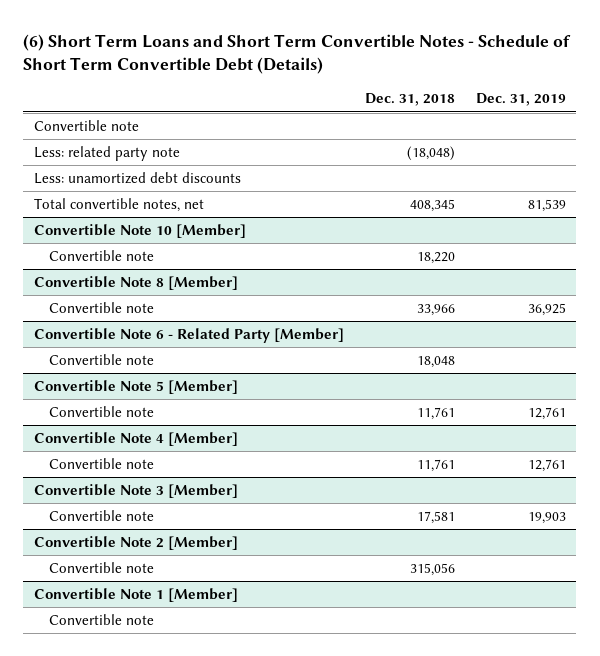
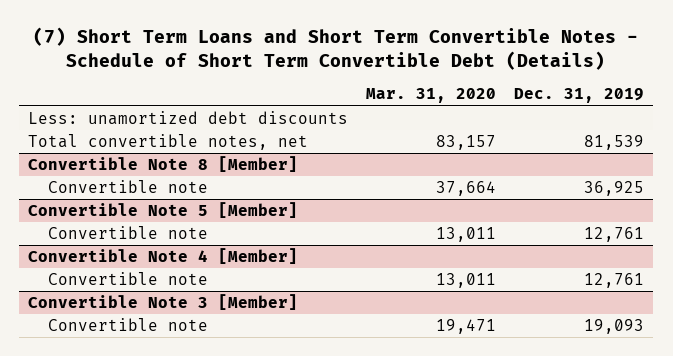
[23,33,572,75] (6) Short Term Loans and Short Term Convertible Notes - Schedule of Short Term Convertible Debt (Details) -> [33,27,639,71] (7) Short Term Loans and Short Term Convertible Notes - Schedule of Short Term Convertible Debt (Details)
[364,93,455,107] Dec. 31, 2018 -> none
none -> [366,88,497,104] Mar. 31, 2020
[33,120,139,132] Convertible note -> none
[33,146,180,162] Less: related party note -> none
[33,224,246,239] Convertible Note 10 [Member] -> none
[49,250,155,262] Convertible note -> none
[33,328,344,344] Convertible Note 6 - Related Party [Member] -> none
[49,354,155,366] Convertible note -> none
[33,536,238,551] Convertible Note 2 [Member] -> none
[49,562,155,574] Convertible note -> none
[33,588,238,603] Convertible Note 1 [Member] -> none
[49,614,155,626] Convertible note -> none
[527,512,566,525] 19,903 -> [584,319,645,335] 19,093

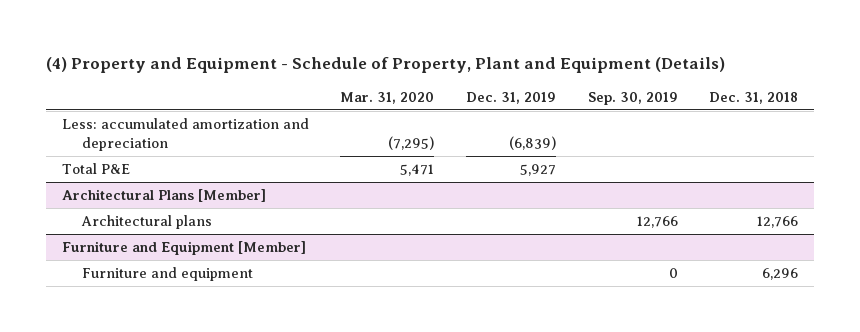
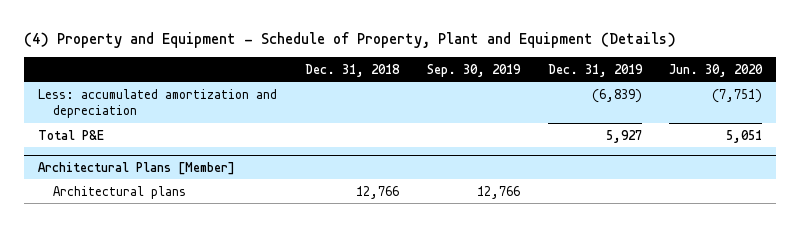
[340,91,435,104] Mar. 31, 2020 -> none
none -> [669,63,764,77] Jun. 30, 2020
[61,241,306,256] Furniture and Equipment [Member] -> none
[82,267,254,282] Furniture and equipment -> none

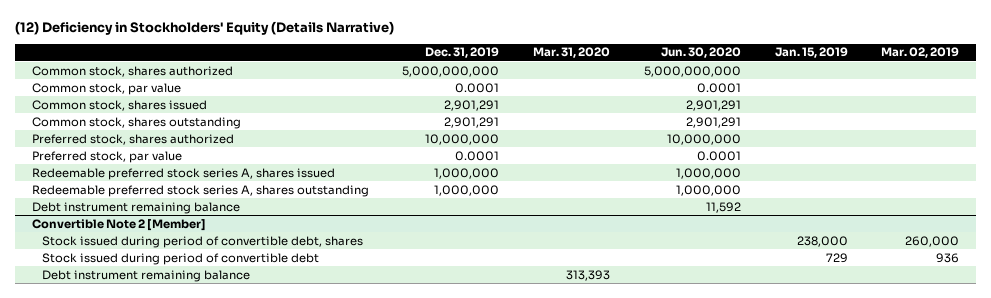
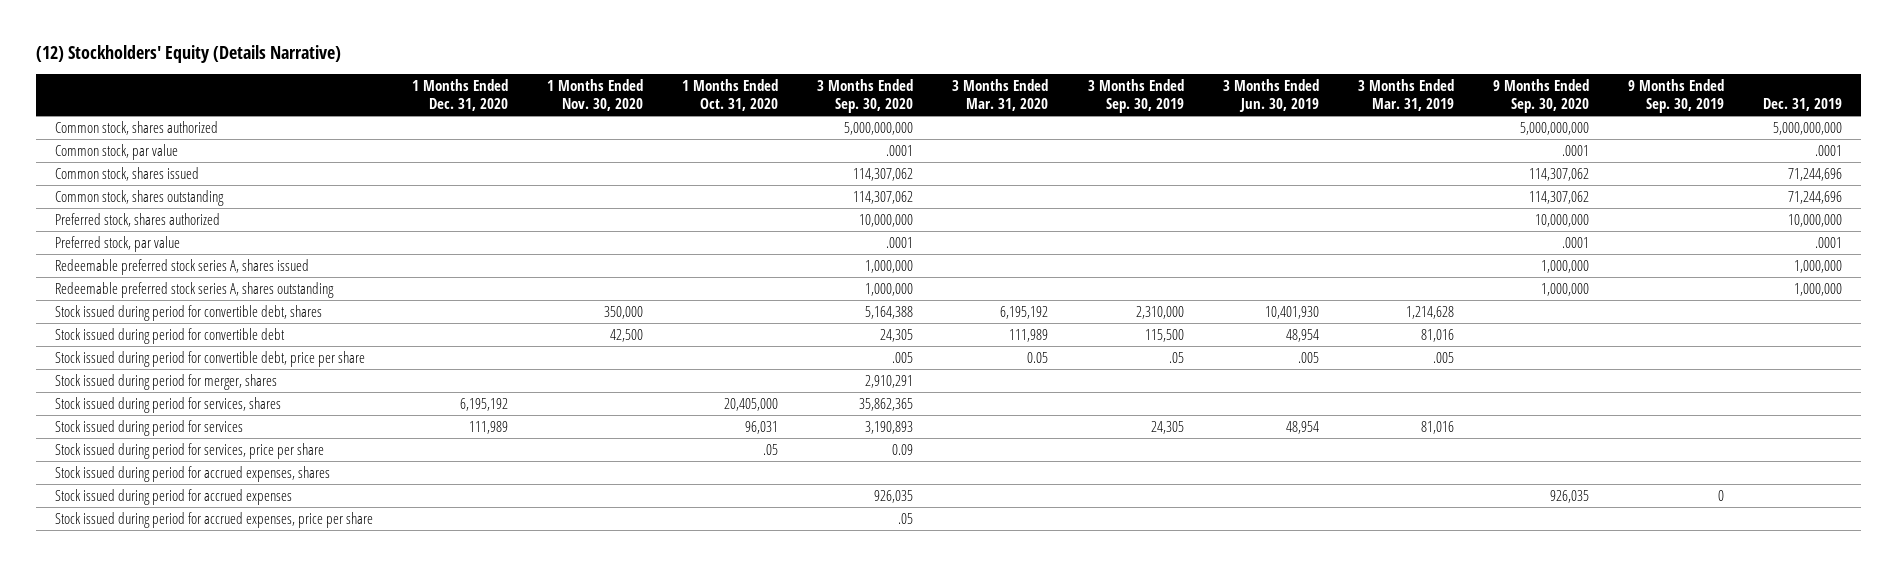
[14,21,394,36] (12) Deficiency in Stockholders' Equity (Details Narrative) -> [35,45,341,64] (12) Stockholders' Equity (Details Narrative)
[533,47,611,59] Mar. 31, 2020 -> none
[660,47,741,59] Jun. 30, 2020 -> none
[774,47,848,59] Jan. 15, 2019 -> none
[881,47,960,59] Mar. 02, 2019 -> none
none -> [412,79,509,112] 1 Months Ended Dec. 31, 2020
none -> [547,79,644,112] 1 Months Ended Nov. 30, 2020
none -> [682,79,779,112] 1 Months Ended Oct. 31, 2020
none -> [817,79,914,114] 3 Months Ended Sep. 30, 2020
none -> [952,79,1049,112] 3 Months Ended Mar. 31, 2020
none -> [1087,79,1184,114] 3 Months Ended Sep. 30, 2019
none -> [1222,79,1319,113] 3 Months Ended Jun. 30, 2019
none -> [1357,79,1454,112] 3 Months Ended Mar. 31, 2019
none -> [1492,79,1589,114] 9 Months Ended Sep. 30, 2020
none -> [1627,79,1724,114] 9 Months Ended Sep. 30, 2019
[455,82,500,93] 0.0001 -> [1814,145,1842,157] .0001
[444,99,500,111] 2,901,291 -> [1787,168,1842,182] 71,244,696
[444,116,500,128] 2,901,291 -> [1787,191,1842,205] 71,244,696
[455,150,500,161] 0.0001 -> [1814,237,1842,249] .0001
[31,201,240,214] Debt instrument remaining balance -> none
[31,218,206,231] Convertible Note 2 [Member] -> none
[41,235,363,248] Stock issued during period of convertible debt, shares -> none
[41,252,319,265] Stock issued during period of convertible debt -> none
[41,269,250,282] Debt instrument remaining balance -> none
none -> [55,305,323,322] Stock issued during period for convertible debt, shares
none -> [55,328,286,345] Stock issued during period for convertible debt
none -> [55,351,366,368] Stock issued during period for convertible debt, price per share
none -> [55,374,278,391] Stock issued during period for merger, shares
none -> [55,397,282,414] Stock issued during period for services, shares
none -> [55,420,244,437] Stock issued during period for services
none -> [55,443,325,460] Stock issued during period for services, price per share
none -> [55,466,331,483] Stock issued during period for accrued expenses, shares
none -> [55,489,293,506] Stock issued during period for accrued expenses
none -> [55,512,374,529] Stock issued during period for accrued expenses, price per share

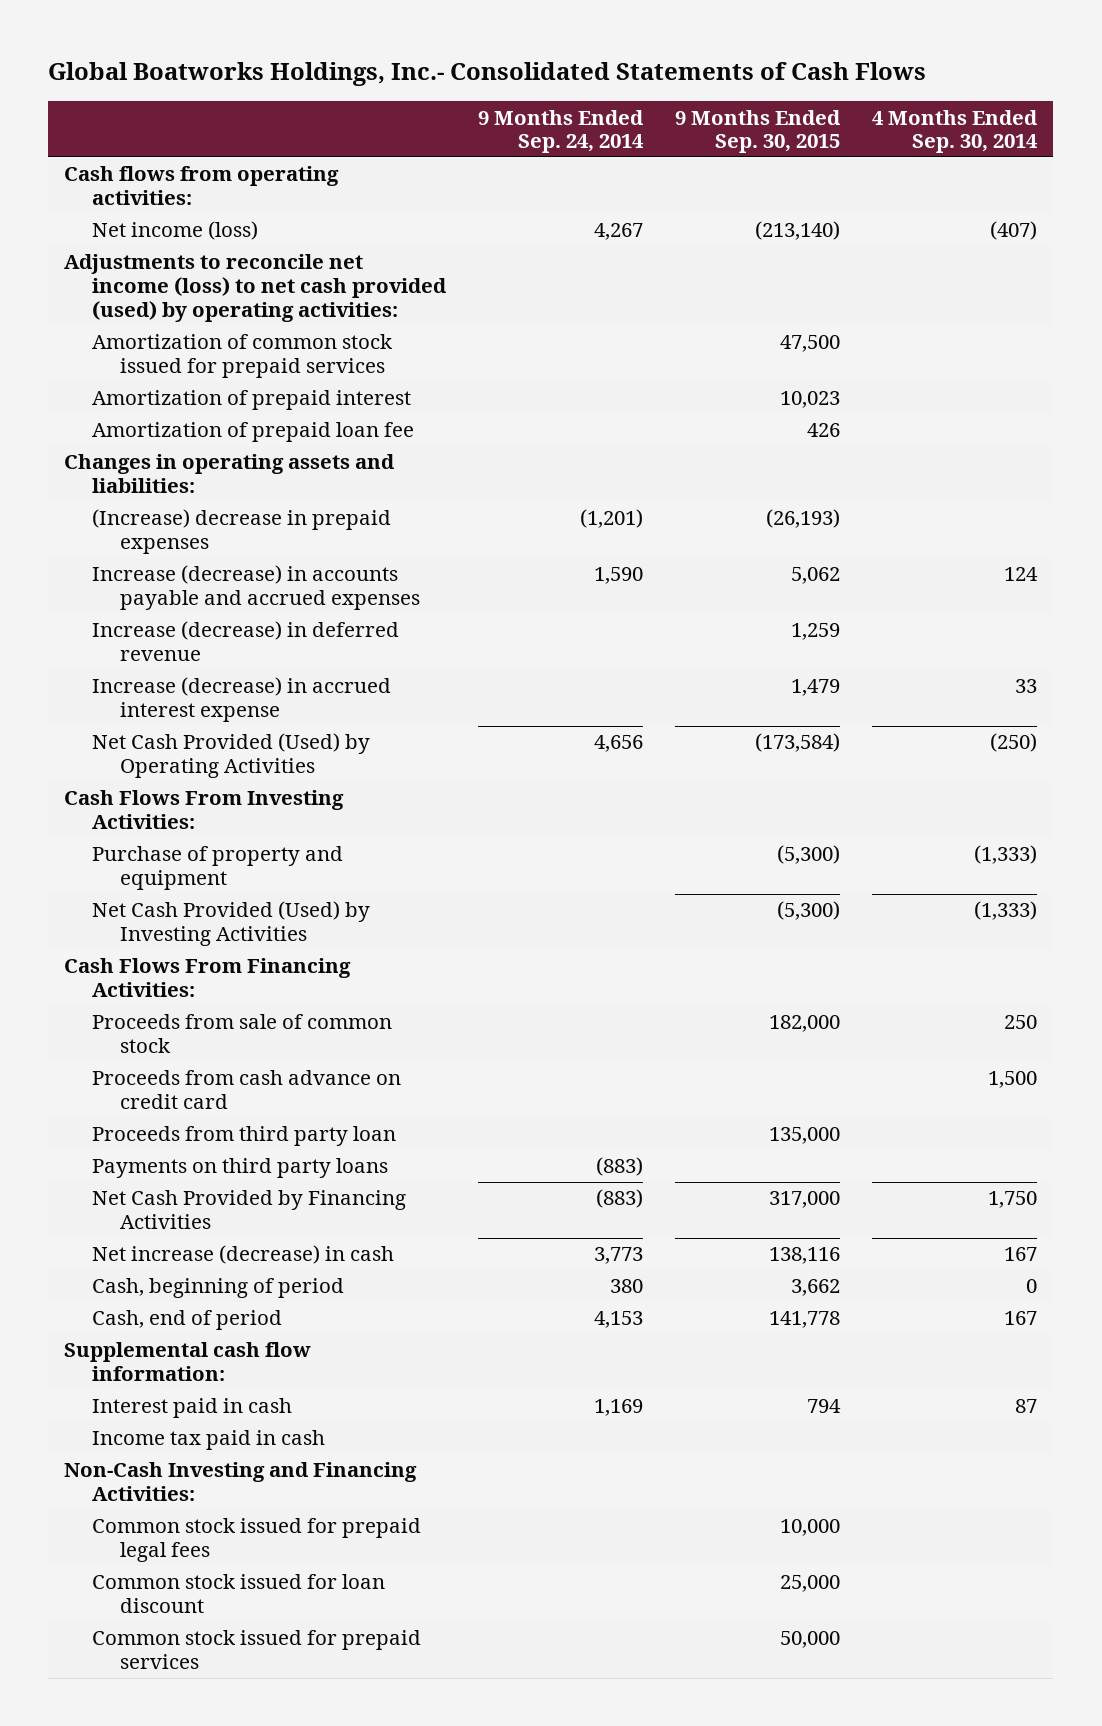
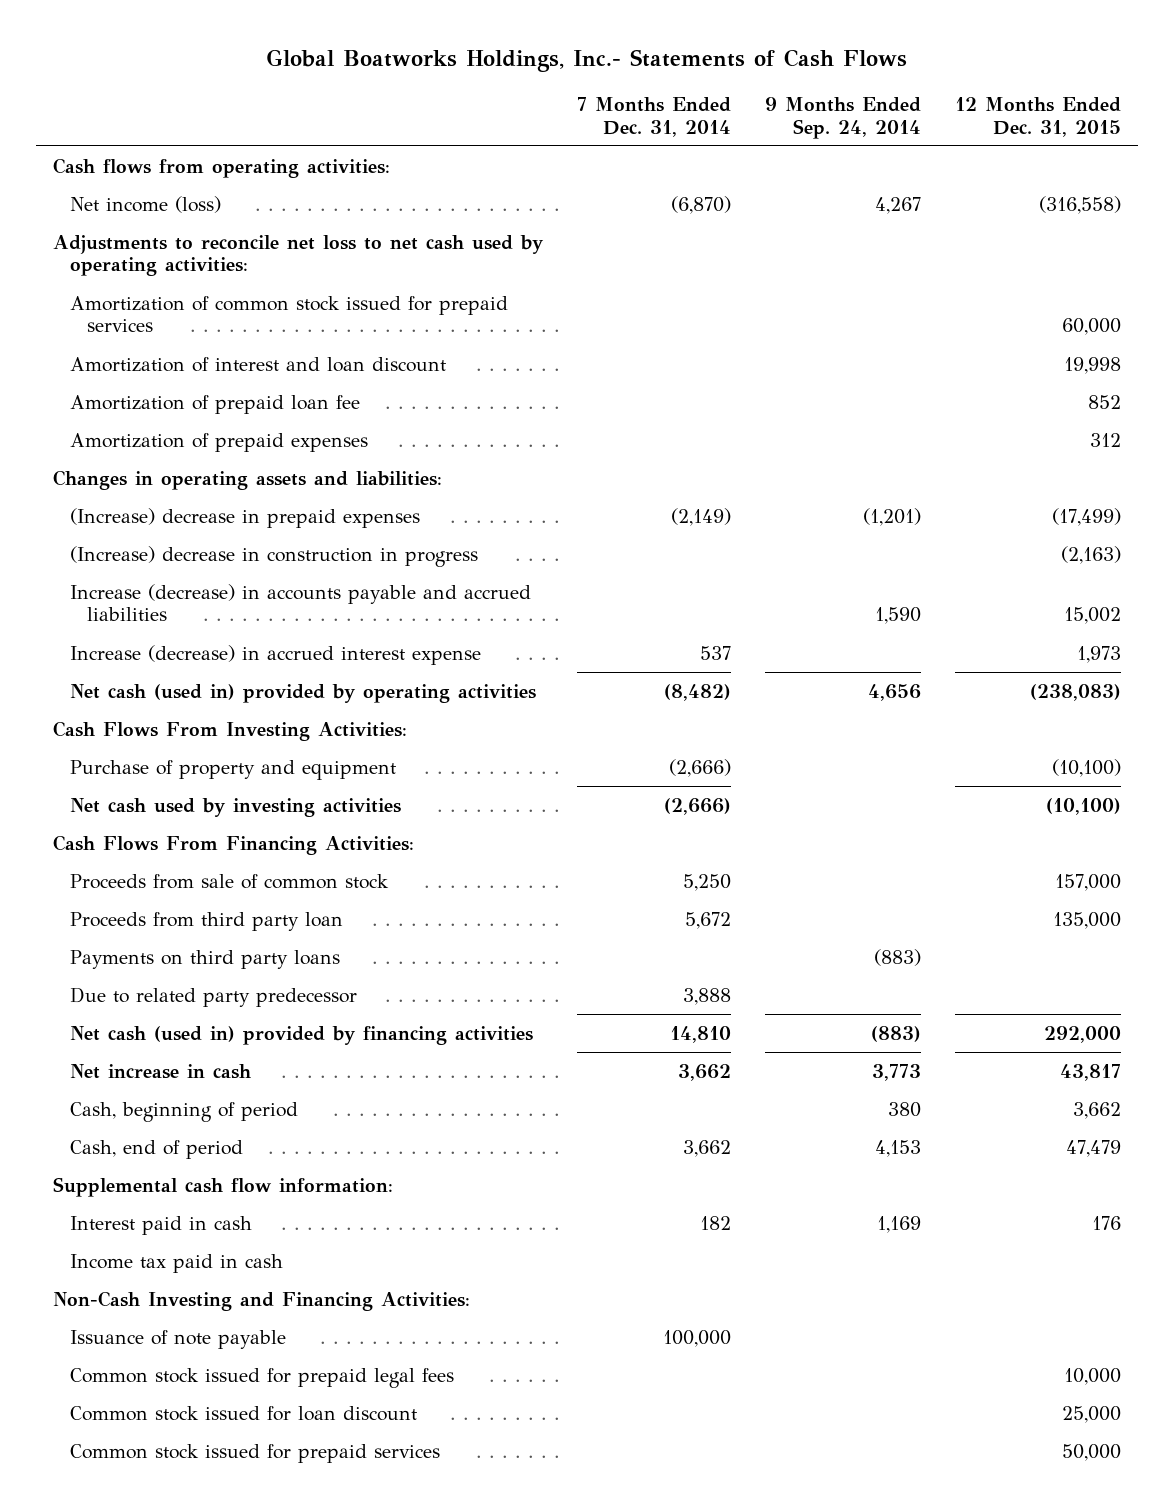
[48,62,927,87] Global Boatworks Holdings, Inc.- Consolidated Statements of Cash Flows -> [266,48,908,72] Global Boatworks Holdings, Inc.- Statements of Cash Flows
[675,109,842,154] 9 Months Ended Sep. 30, 2015 -> none
[872,109,1039,154] 4 Months Ended Sep. 30, 2014 -> none
none -> [576,97,731,137] 7 Months Ended Dec. 31, 2014
none -> [955,97,1122,137] 12 Months Ended Dec. 31, 2015
[64,254,448,323] Adjustments to reconcile net income (loss) to net cash provided (used) by operating activities: -> [52,234,544,277] Adjustments to reconcile net loss to net cash used by operating activities:
[92,390,412,411] Amortization of prepaid interest -> none
none -> [69,356,446,372] Amortization of interest and loan discount
none -> [69,432,368,452] Amortization of prepaid expenses
[92,621,400,662] Increase (decrease) in deferred revenue -> none
none -> [69,545,478,567] (Increase) decrease in construction in progress
[92,565,420,611] Increase (decrease) in accounts payable and accrued expenses -> [69,583,531,622] Increase (decrease) in accounts payable and accrued liabilities
[92,733,371,779] Net Cash Provided (Used) by Operating Activities -> [69,683,536,703] Net cash (used in) provided by operating activities
[92,901,371,947] Net Cash Provided (Used) by Investing Activities -> [69,797,401,817] Net cash used by investing activities
[92,1070,402,1110] Proceeds from cash advance on credit card -> none
none -> [69,986,357,1007] Due to related party predecessor
[92,1190,407,1230] Net Cash Provided by Financing Activities -> [69,1025,533,1045] Net cash (used in) provided by financing activities
[92,1245,395,1265] Net increase (decrease) in cash -> [69,1063,251,1079] Net increase in cash
none -> [69,1329,286,1349] Issuance of note payable

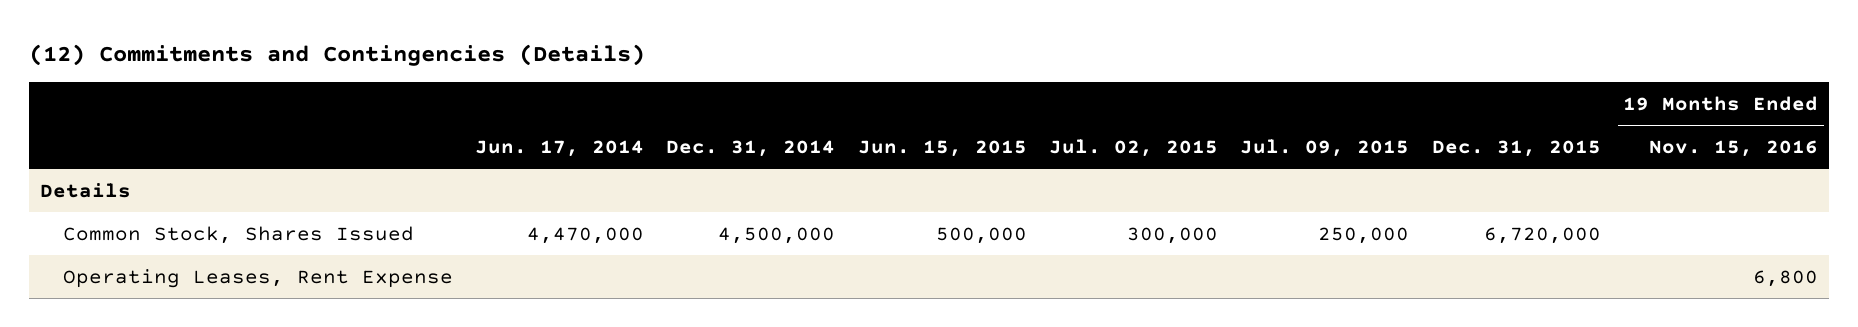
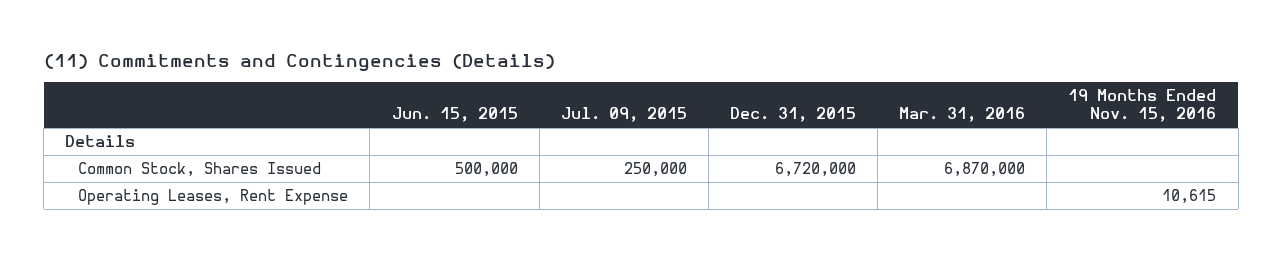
[28,44,645,67] (12) Commitments and Contingencies (Details) -> [43,53,555,72] (11) Commitments and Contingencies (Details)
[475,139,645,157] Jun. 17, 2014 -> none
[666,139,836,157] Dec. 31, 2014 -> none
[1049,138,1219,157] Jul. 02, 2015 -> none
none -> [899,107,1026,123] Mar. 31, 2016
[1753,269,1819,287] 6,800 -> [1162,189,1217,205] 10,615

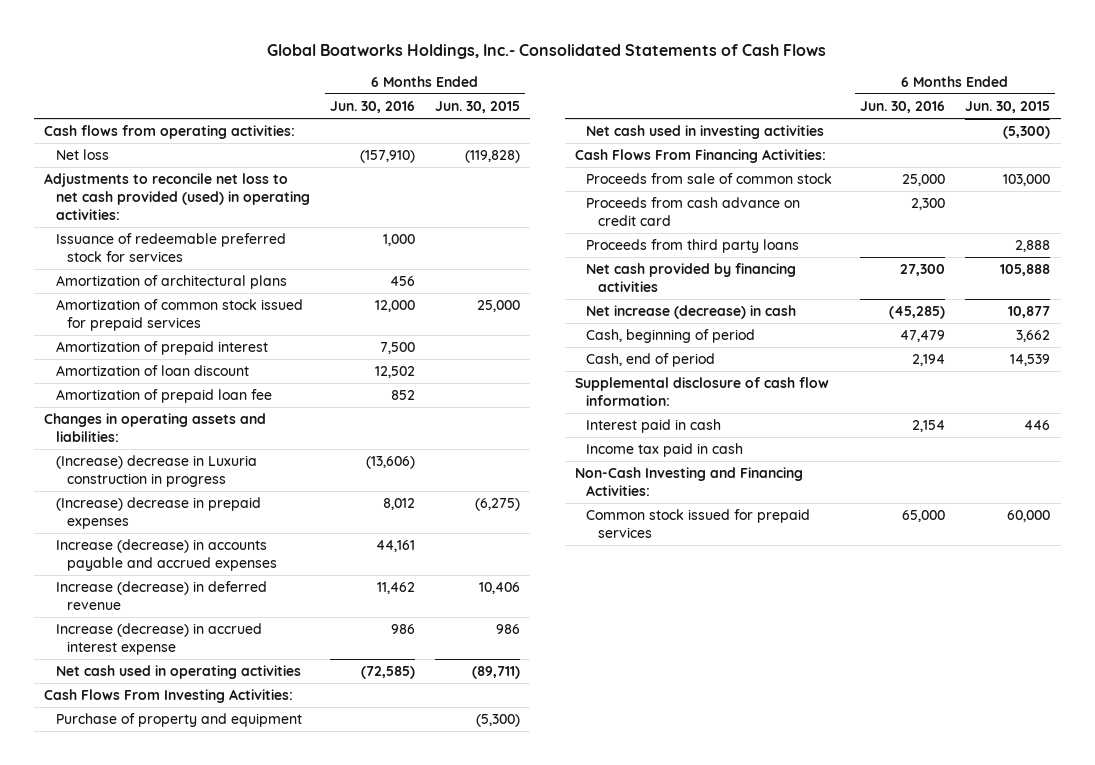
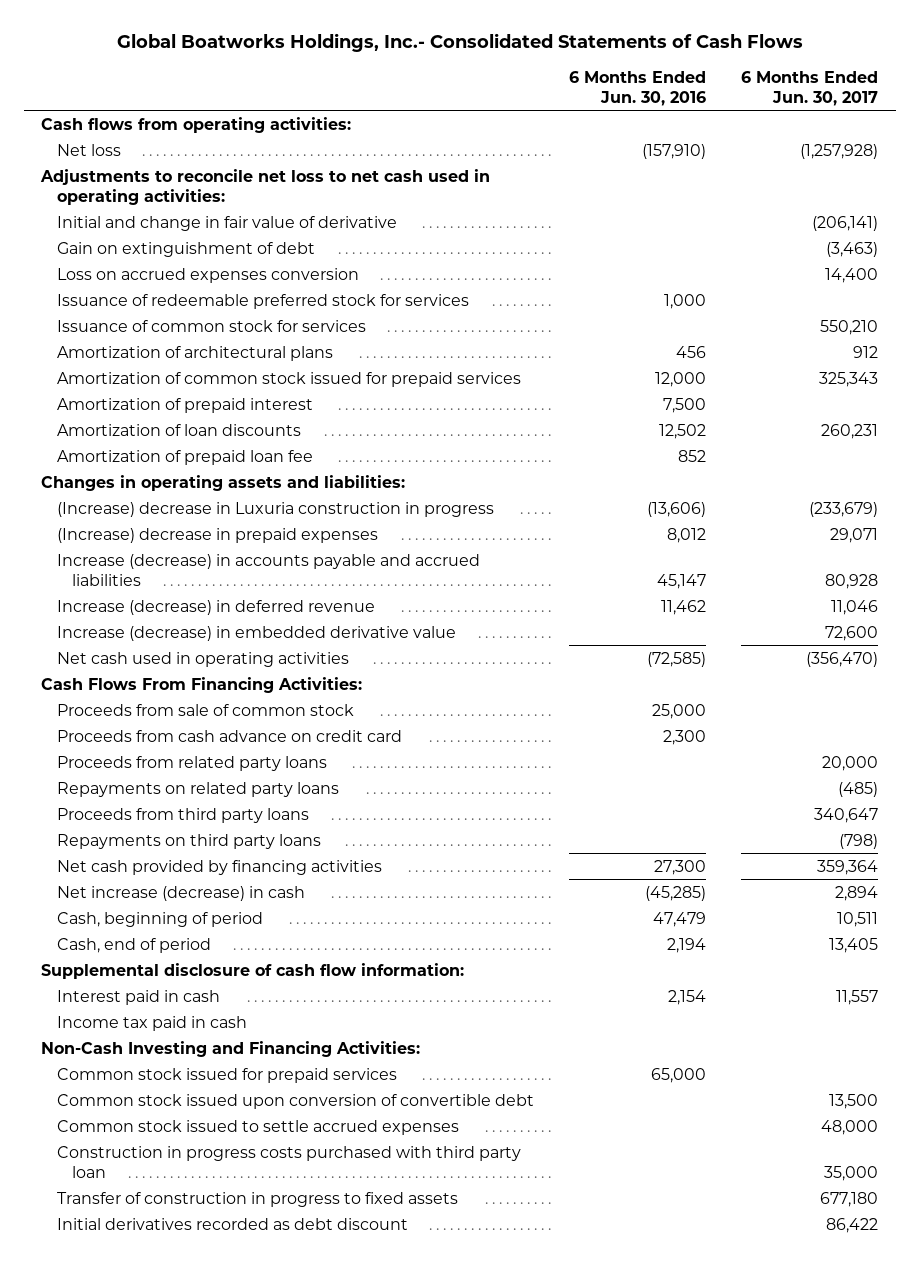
[434,101,520,114] Jun. 30, 2015 -> none
none -> [741,70,879,106] 6 Months Ended Jun. 30, 2017
[44,173,310,221] Adjustments to reconcile net loss to net cash provided (used) in operating activities: -> [40,168,491,205] Adjustments to reconcile net loss to net cash used in operating activities:
none -> [56,215,397,231] Initial and change in fair value of derivative
none -> [56,241,315,257] Gain on extinguishment of debt
none -> [56,267,359,283] Loss on accrued expenses conversion
none -> [56,319,366,332] Issuance of common stock for services
[55,365,249,377] Amortization of loan discount -> [56,423,301,436] Amortization of loan discounts
[55,539,278,572] Increase (decrease) in accounts payable and accrued expenses -> [56,553,480,586] Increase (decrease) in accounts payable and accrued liabilities
[375,540,415,553] 44,161 -> [656,573,706,589] 45,147
[55,623,262,656] Increase (decrease) in accrued interest expense -> none
none -> [56,625,456,641] Increase (decrease) in embedded derivative value
[44,689,294,704] Cash Flows From Investing Activities: -> none
[55,713,302,728] Purchase of property and equipment -> none
[586,125,825,140] Net cash used in investing activities -> none
none -> [56,755,327,771] Proceeds from related party loans
none -> [56,781,339,797] Repayments on related party loans
none -> [56,833,321,849] Repayments on third party loans
none -> [56,1093,534,1109] Common stock issued upon conversion of convertible debt
none -> [56,1119,459,1135] Common stock issued to settle accrued expenses
none -> [56,1145,521,1178] Construction in progress costs purchased with third party loan
none -> [56,1191,458,1207] Transfer of construction in progress to fixed assets
none -> [56,1217,408,1230] Initial derivatives recorded as debt discount

